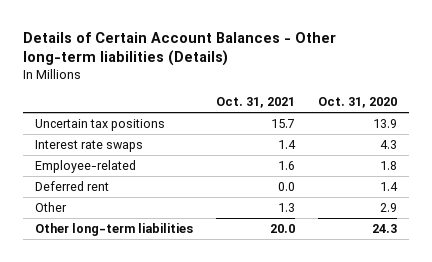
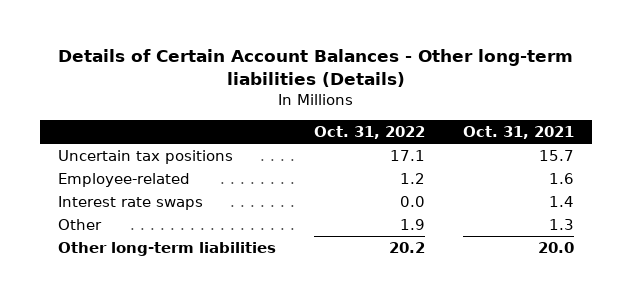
[318,97,398,109] Oct. 31, 2020 -> none
none -> [314,125,426,139] Oct. 31, 2022
[34,180,109,191] Deferred rent -> none
[34,139,143,152] Interest rate swaps -> [58,195,204,210] Interest rate swaps

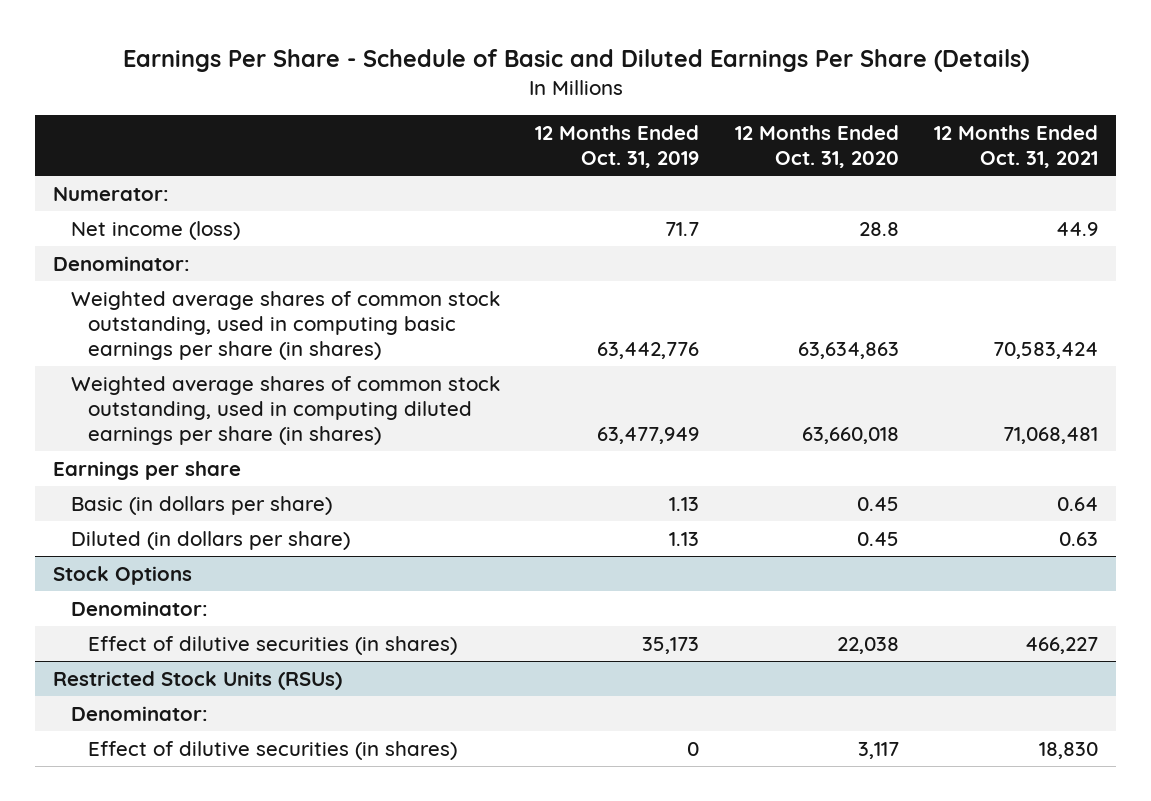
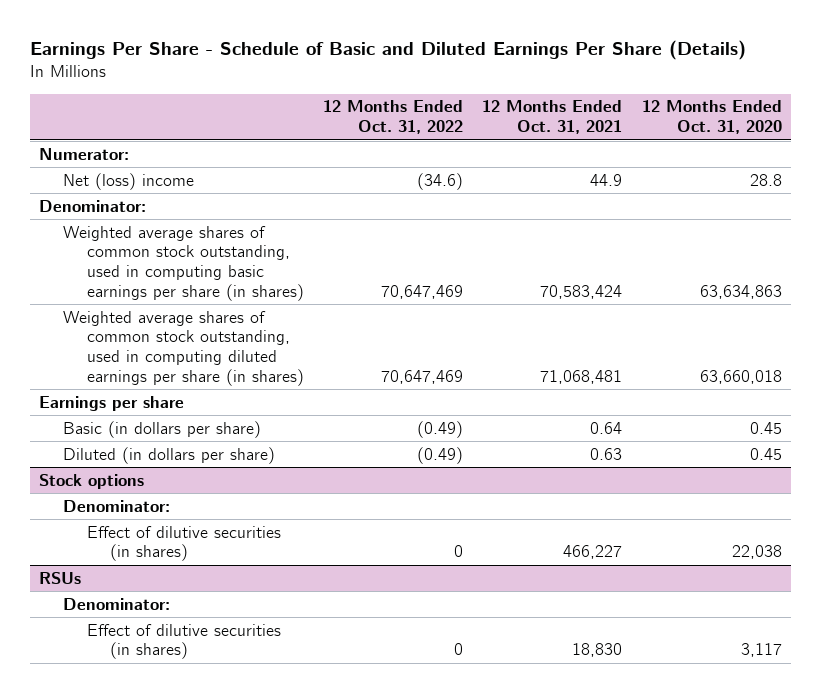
[535,124,700,169] 12 Months Ended Oct. 31, 2019 -> none
none -> [323,100,464,135] 12 Months Ended Oct. 31, 2022
[70,220,240,240] Net income (loss) -> [62,172,194,190] Net (loss) income
[53,565,193,585] Stock Options -> [39,473,145,489] Stock options
[53,670,343,690] Restricted Stock Units (RSUs) -> [39,571,82,584] RSUs

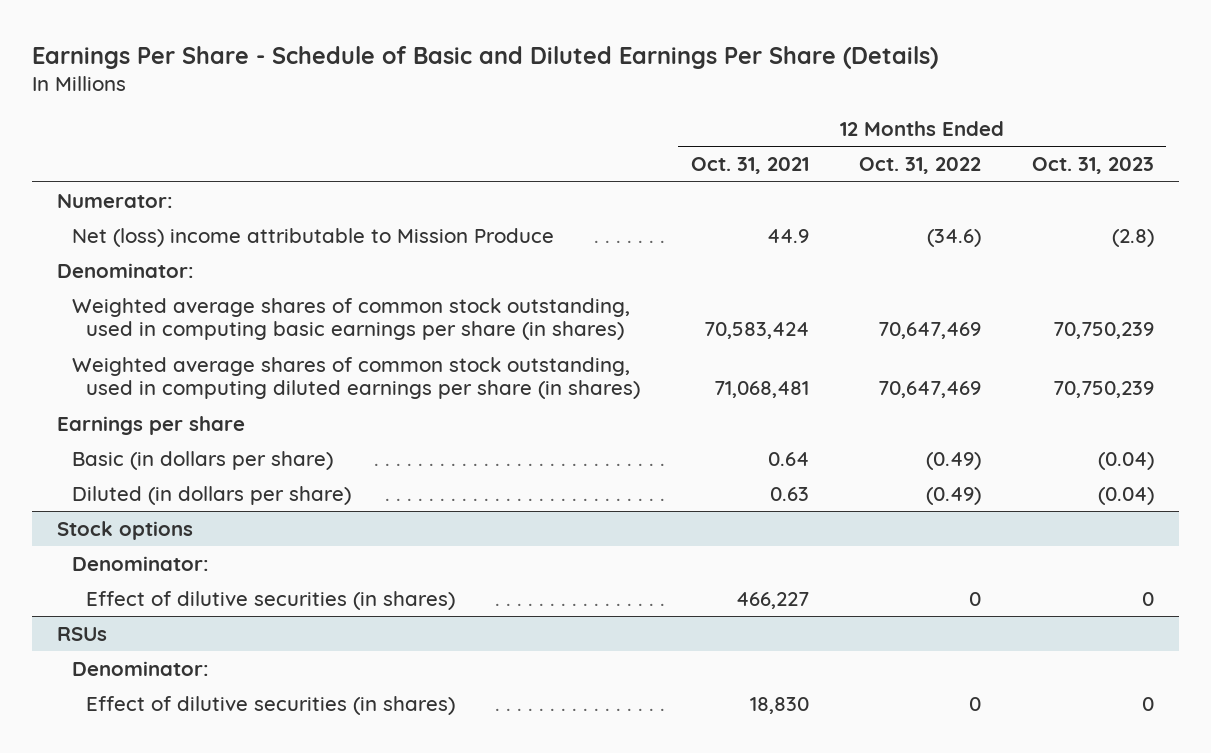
[641,100,782,135] 12 Months Ended Oct. 31, 2020 -> none
none -> [1031,157,1154,175] Oct. 31, 2023
[62,172,194,190] Net (loss) income -> [71,227,554,247] Net (loss) income attributable to Mission Produce

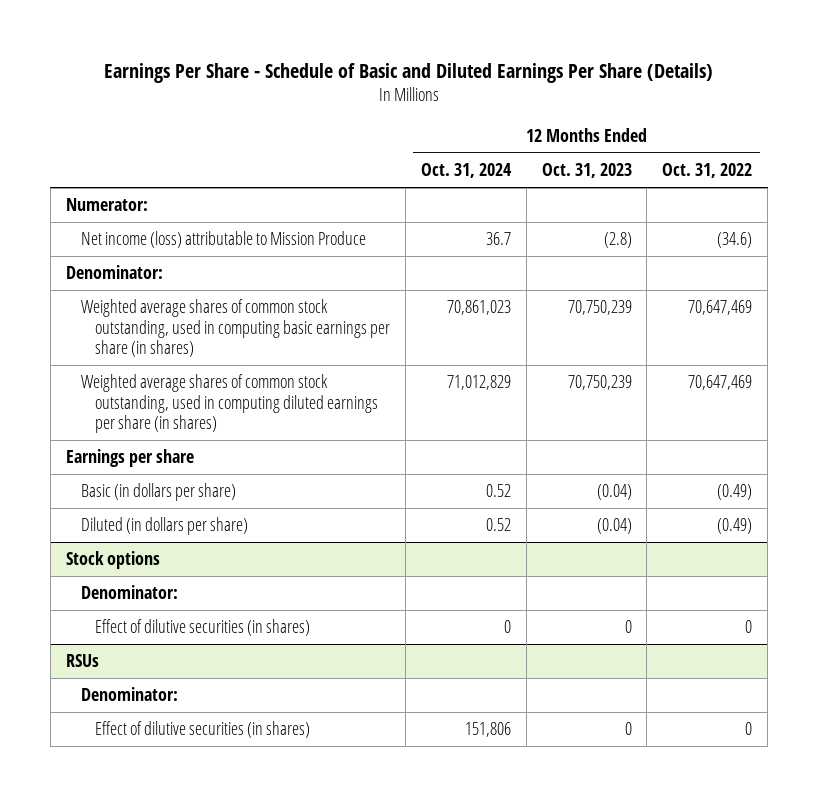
[690,157,809,175] Oct. 31, 2021 -> none
none -> [420,163,512,179] Oct. 31, 2024
[71,227,554,247] Net (loss) income attributable to Mission Produce -> [80,231,366,249] Net income (loss) attributable to Mission Produce

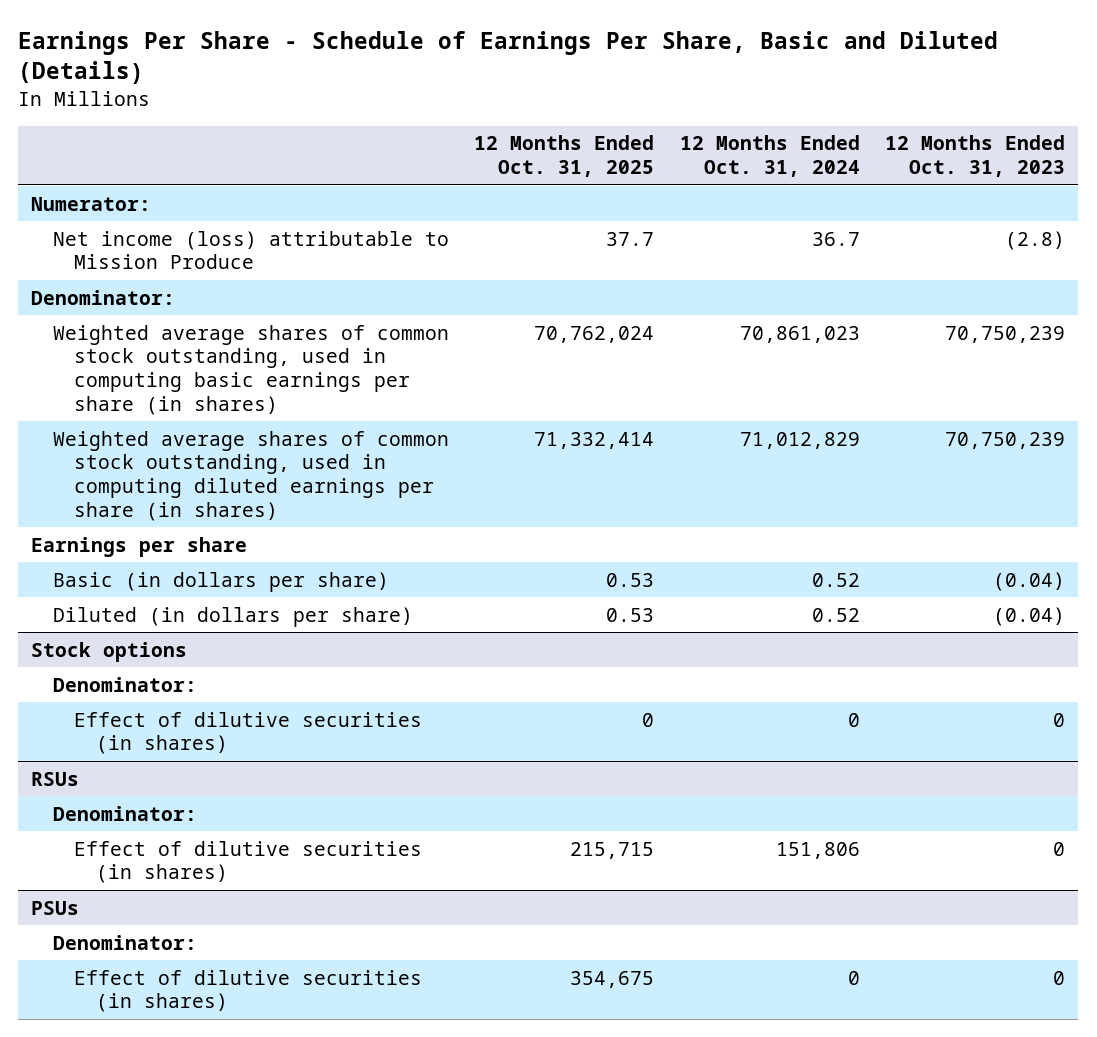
[104,62,714,83] Earnings Per Share - Schedule of Basic and Diluted Earnings Per Share (Details) -> [18,30,999,85] Earnings Per Share - Schedule of Earnings Per Share, Basic and Diluted (Details)
[662,163,753,179] Oct. 31, 2022 -> none
none -> [474,135,655,178] 12 Months Ended Oct. 31, 2025
none -> [31,900,80,915] PSUs
none -> [52,934,197,950] Denominator:
none -> [74,969,423,1013] Effect of dilutive securities (in shares)

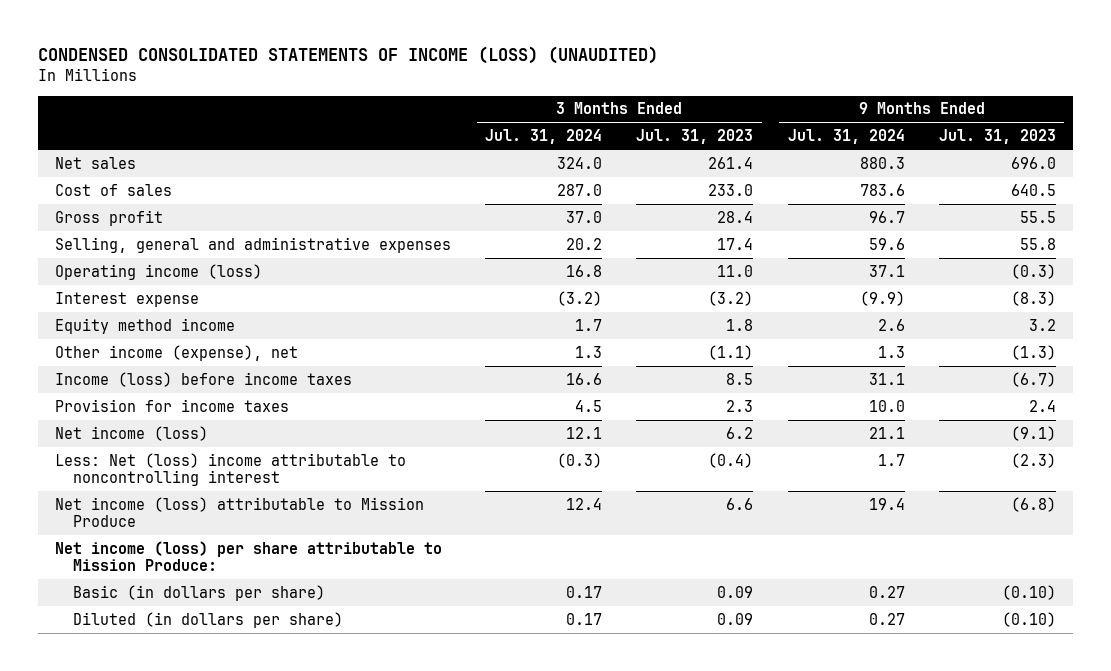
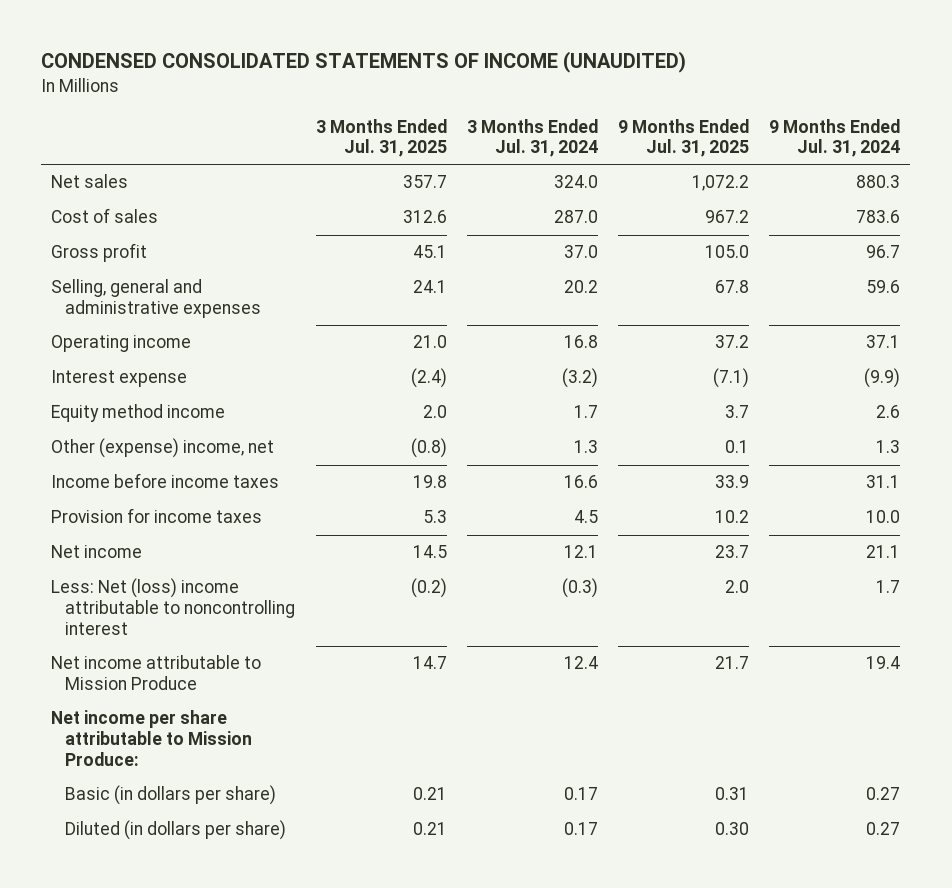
[37,45,658,64] CONDENSED CONSOLIDATED STATEMENTS OF INCOME (LOSS) (UNAUDITED) -> [41,51,687,74] CONDENSED CONSOLIDATED STATEMENTS OF INCOME (UNAUDITED)
[636,129,754,145] Jul. 31, 2023 -> none
[938,129,1056,145] Jul. 31, 2023 -> none
none -> [315,118,447,158] 3 Months Ended Jul. 31, 2025
none -> [618,118,750,158] 9 Months Ended Jul. 31, 2025
[55,263,263,280] Operating income (loss) -> [51,335,192,353] Operating income
[55,344,299,361] Other income (expense), net -> [51,438,275,459] Other (expense) income, net
[55,371,353,387] Income (loss) before income taxes -> [51,473,280,489] Income before income taxes
[55,425,209,441] Net income (loss) -> [51,545,143,559] Net income
[55,496,425,527] Net income (loss) attributable to Mission Produce -> [51,655,262,691] Net income attributable to Mission Produce
[55,540,443,571] Net income (loss) per share attributable to Mission Produce: -> [51,710,253,766] Net income per share attributable to Mission Produce:

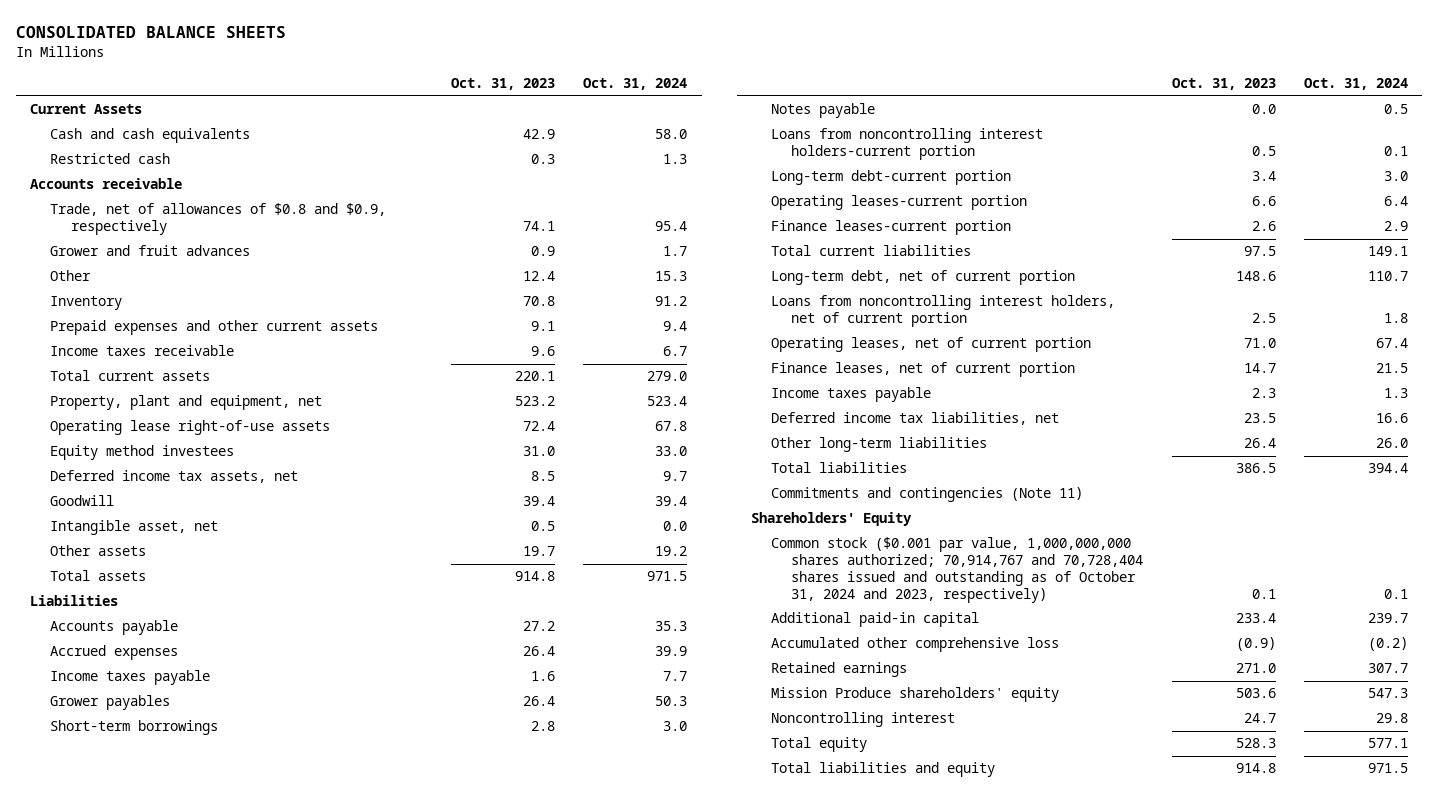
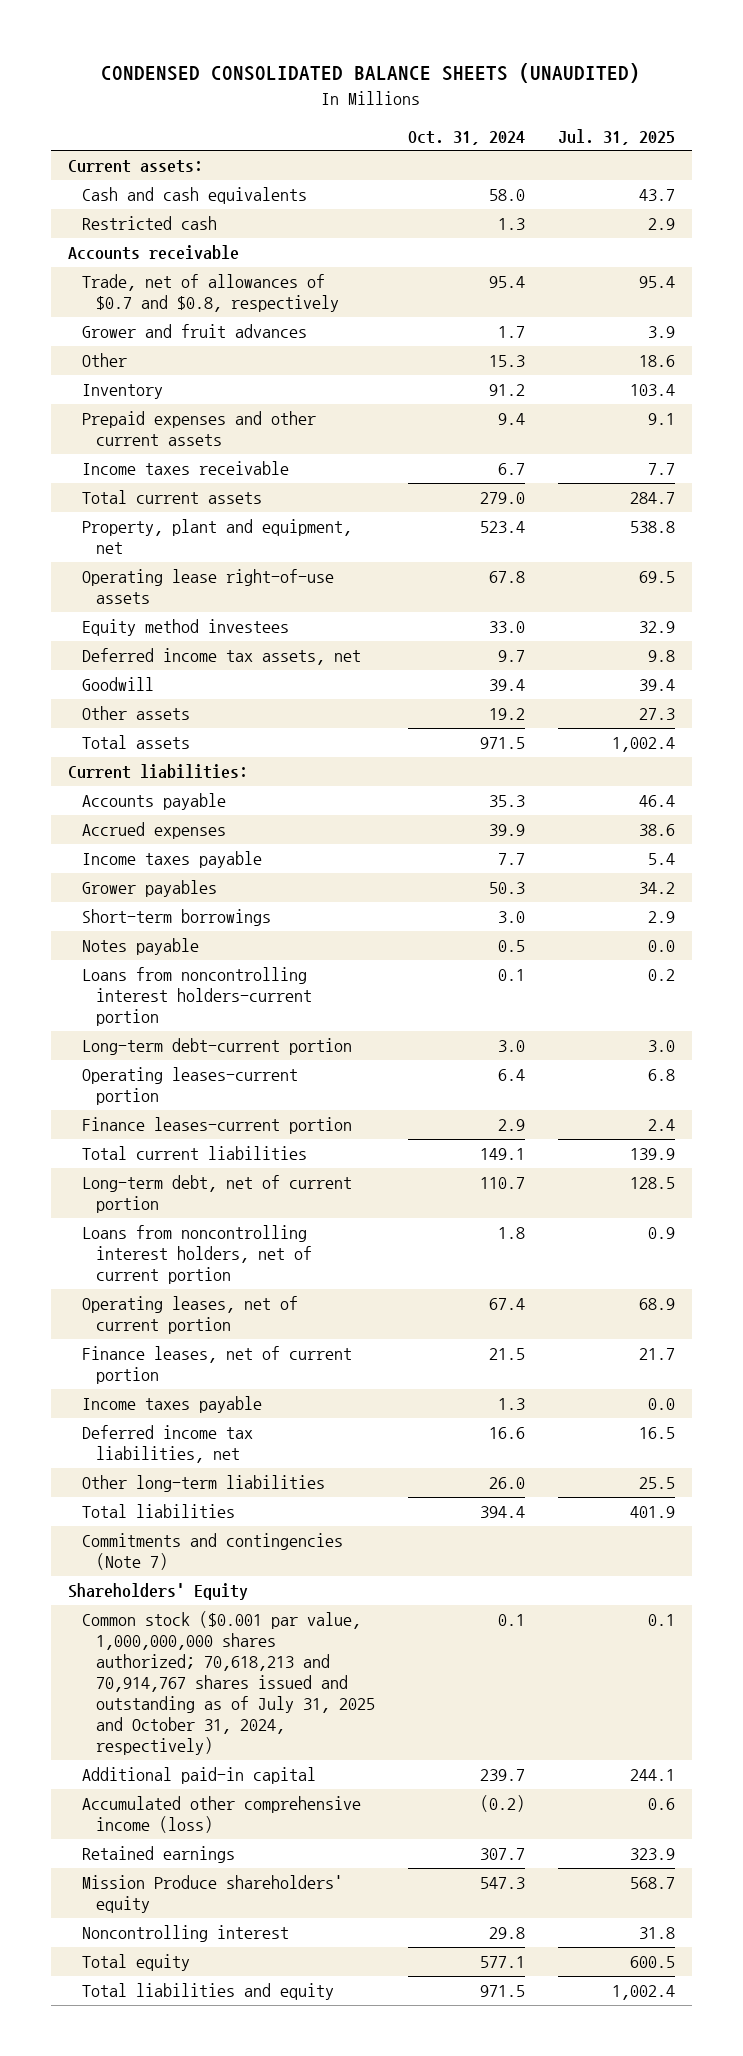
[16,26,287,39] CONSOLIDATED BALANCE SHEETS -> [101,63,641,84] CONDENSED CONSOLIDATED BALANCE SHEETS (UNAUDITED)
[450,78,555,91] Oct. 31, 2023 -> none
none -> [557,128,675,145] Jul. 31, 2025
[30,104,143,115] Current Assets -> [67,160,203,174] Current assets:
[50,203,387,236] Trade, net of allowances of $0.8 and $0.9, respectively -> [81,274,339,313] Trade, net of allowances of $0.7 and $0.8, respectively
[50,520,219,536] Intangible asset, net -> none
[30,595,119,607] Liabilities -> [67,764,248,780] Current liabilities:
[771,487,1084,503] Commitments and contingencies (Note 11) -> [81,1533,343,1571] Commitments and contingencies (Note 7)
[771,537,1144,604] Common stock ($0.001 par value, 1,000,000,000 shares authorized; 70,914,767 and 70,728,404 shares issued and outstanding as of October 31, 2024 and 2023, respectively) -> [81,1611,375,1756] Common stock ($0.001 par value, 1,000,000,000 shares authorized; 70,618,213 and 70,914,767 shares issued and outstanding as of July 31, 2025 and October 31, 2024, respectively)
[771,637,1060,653] Accumulated other comprehensive loss -> [81,1796,361,1834] Accumulated other comprehensive income (loss)

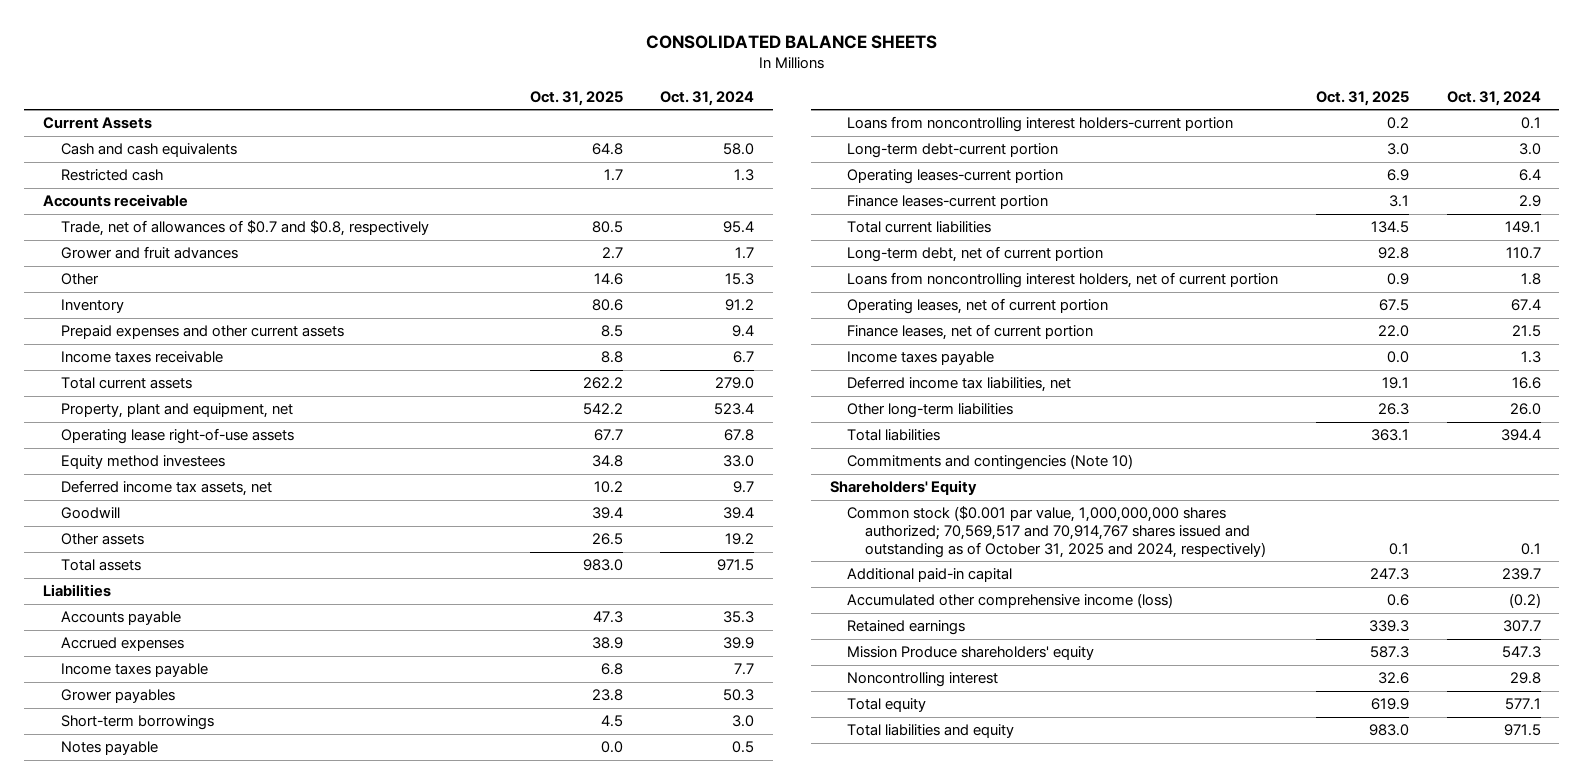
[101,63,641,84] CONDENSED CONSOLIDATED BALANCE SHEETS (UNAUDITED) -> [645,34,937,49] CONSOLIDATED BALANCE SHEETS
[557,128,675,145] Jul. 31, 2025 -> none
none -> [529,90,623,106] Oct. 31, 2025
[67,160,203,174] Current assets: -> [43,117,153,130] Current Assets
[67,764,248,780] Current liabilities: -> [43,584,112,598] Liabilities
[81,1533,343,1571] Commitments and contingencies (Note 7) -> [847,454,1134,471] Commitments and contingencies (Note 10)
[81,1611,375,1756] Common stock ($0.001 par value, 1,000,000,000 shares authorized; 70,618,213 and 70,914,767 shares issued and outstanding as of July 31, 2025 and October 31, 2024, respectively) -> [847,506,1267,558] Common stock ($0.001 par value, 1,000,000,000 shares authorized; 70,569,517 and 70,914,767 shares issued and outstanding as of October 31, 2025 and 2024, respectively)

